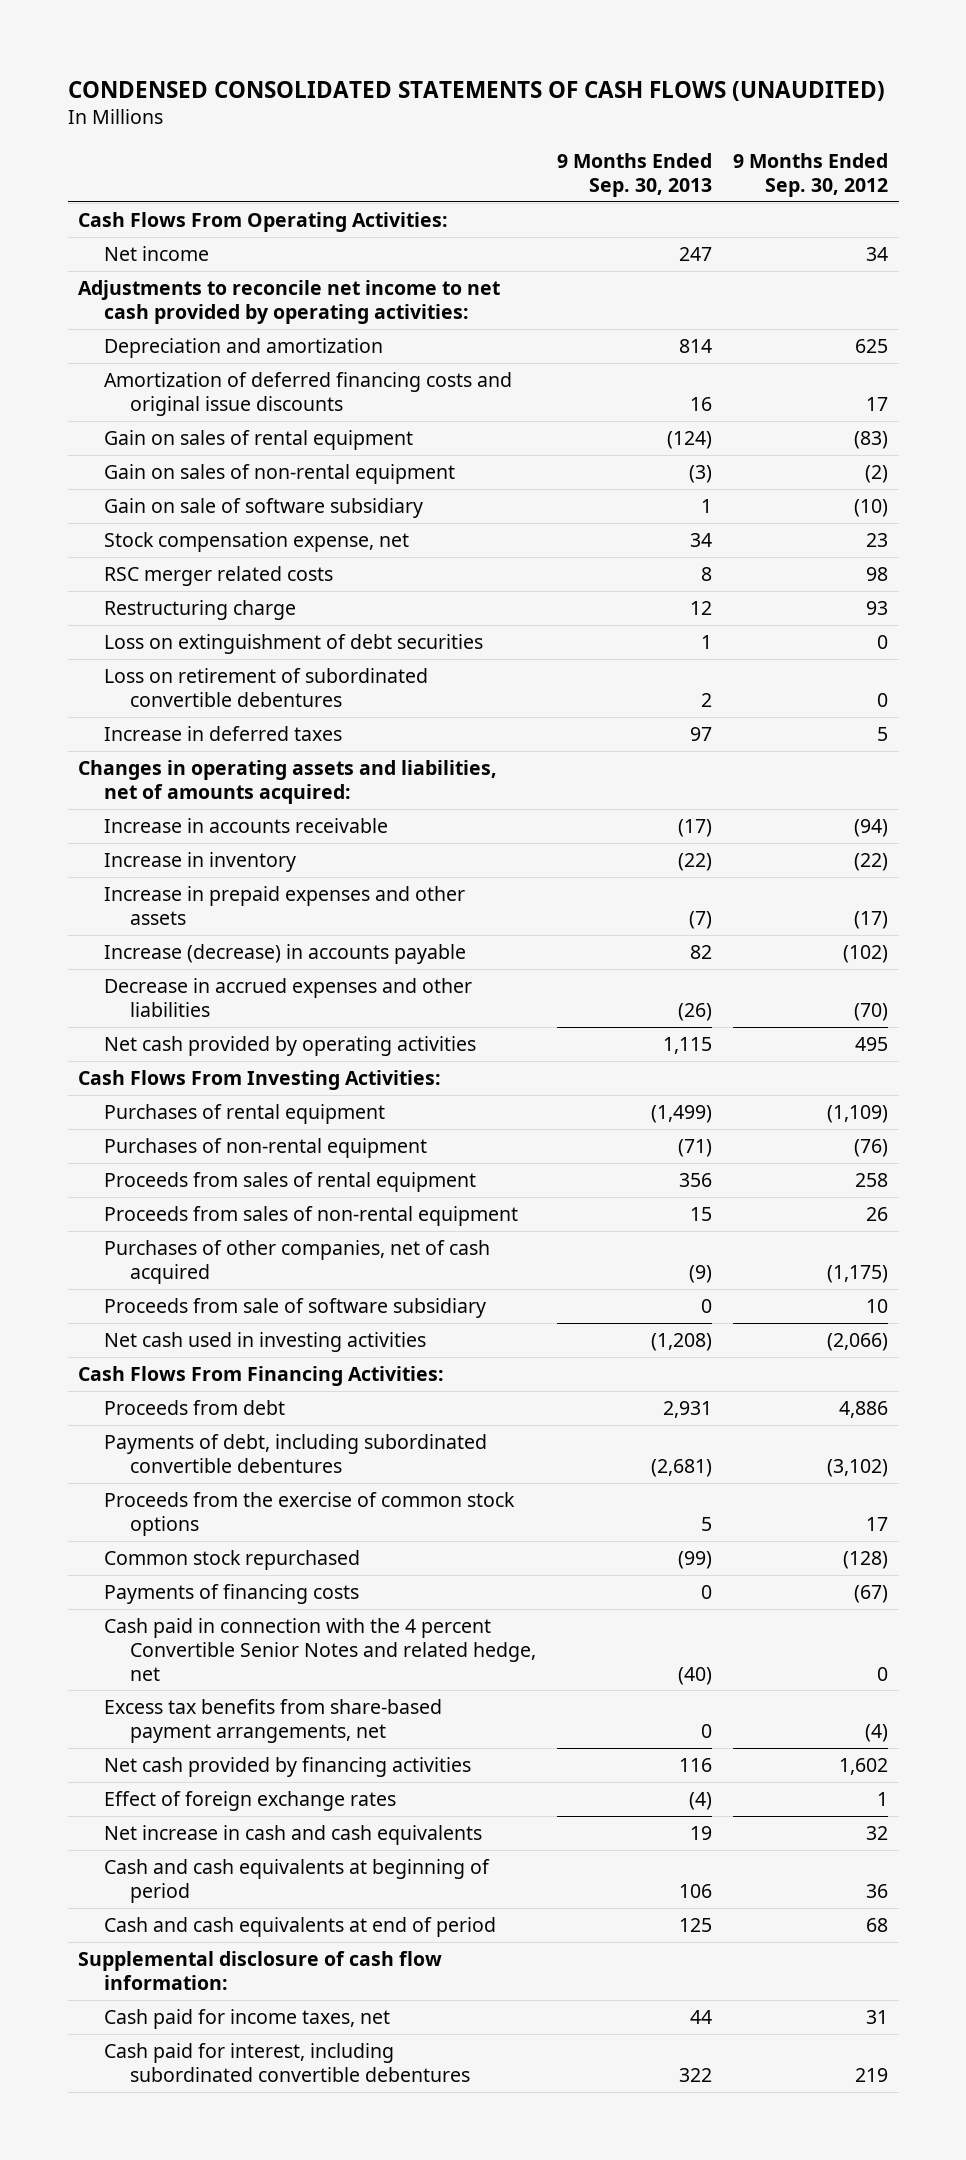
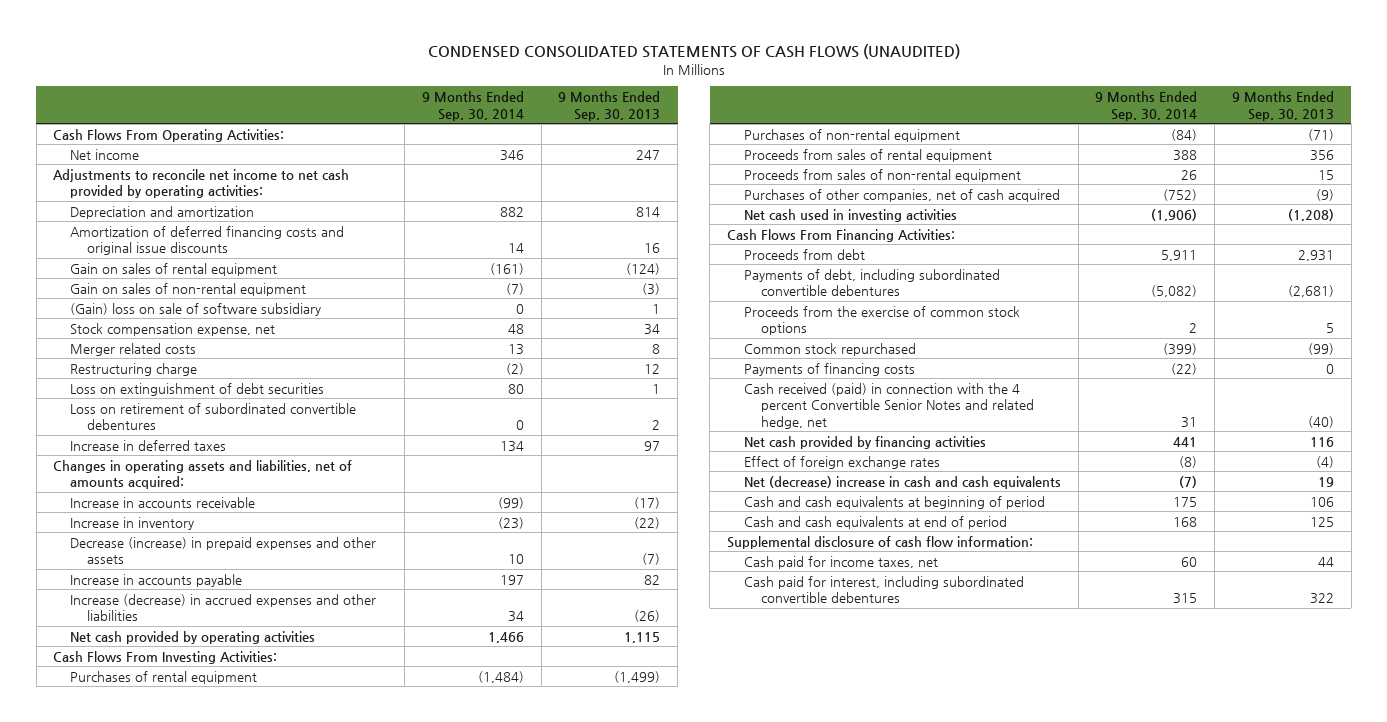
[733,152,889,197] 9 Months Ended Sep. 30, 2012 -> none
none -> [421,91,524,121] 9 Months Ended Sep. 30, 2014
[104,497,424,518] Gain on sale of software subsidiary -> [70,302,322,316] (Gain) loss on sale of software subsidiary
[104,565,334,586] RSC merger related costs -> [70,342,197,356] Merger related costs
[104,885,466,925] Increase in prepaid expenses and other assets -> [70,536,377,565] Decrease (increase) in prepaid expenses and other assets
[104,943,467,964] Increase (decrease) in accounts payable -> [70,573,243,587] Increase in accounts payable
[104,977,473,1017] Decrease in accrued expenses and other liabilities -> [70,593,377,622] Increase (decrease) in accrued expenses and other liabilities
[104,1297,487,1318] Proceeds from sale of software subsidiary -> none
[104,1698,443,1743] Excess tax benefits from share-based payment arrangements, net -> none
[104,1617,537,1681] Cash paid in connection with the 4 percent Convertible Senior Notes and related hedge, net -> [743,382,1034,429] Cash received (paid) in connection with the 4 percent Convertible Senior Notes and related hedge, net
[104,1824,483,1845] Net increase in cash and cash equivalents -> [743,475,1061,489] Net (decrease) increase in cash and cash equivalents

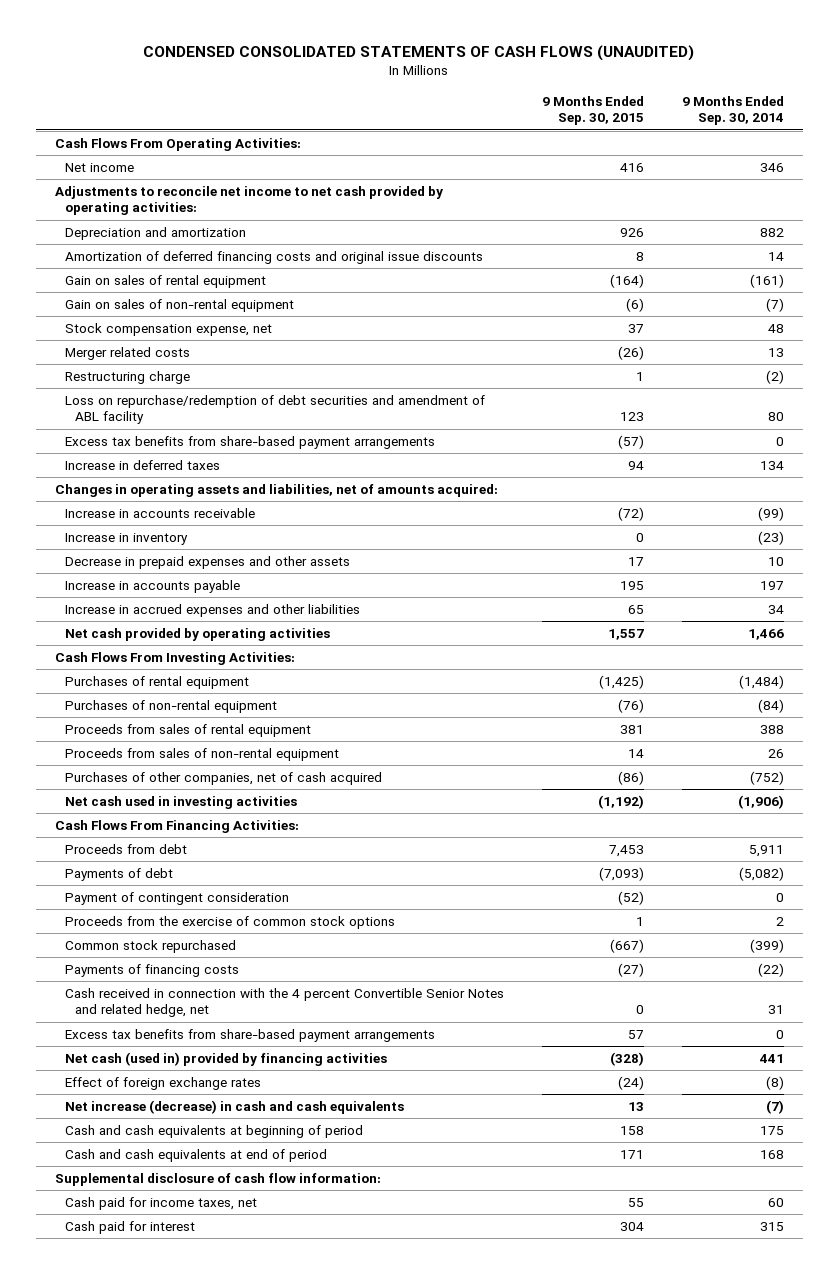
[558,91,661,121] 9 Months Ended Sep. 30, 2013 -> none
none -> [541,96,644,126] 9 Months Ended Sep. 30, 2015
[70,302,322,316] (Gain) loss on sale of software subsidiary -> none
[70,402,357,431] Loss on retirement of subordinated convertible debentures -> none
[70,382,325,396] Loss on extinguishment of debt securities -> [64,394,485,425] Loss on repurchase/redemption of debt securities and amendment of ABL facility
none -> [64,435,435,449] Excess tax benefits from share-based payment arrangements
[70,536,377,565] Decrease (increase) in prepaid expenses and other assets -> [64,555,350,569] Decrease in prepaid expenses and other assets
[70,593,377,622] Increase (decrease) in accrued expenses and other liabilities -> [64,603,360,617] Increase in accrued expenses and other liabilities
[743,268,1000,297] Payments of debt, including subordinated convertible debentures -> [64,867,173,881] Payments of debt
none -> [64,891,289,905] Payment of contingent consideration
[743,382,1034,429] Cash received (paid) in connection with the 4 percent Convertible Senior Notes and related hedge, net -> [64,987,504,1018] Cash received in connection with the 4 percent Convertible Senior Notes and related hedge, net
none -> [64,1028,435,1042] Excess tax benefits from share-based payment arrangements
[743,435,986,449] Net cash provided by financing activities -> [64,1051,387,1066] Net cash (used in) provided by financing activities
[743,475,1061,489] Net (decrease) increase in cash and cash equivalents -> [64,1099,404,1114] Net increase (decrease) in cash and cash equivalents
[743,575,1024,604] Cash paid for interest, including subordinated convertible debentures -> [64,1220,195,1234] Cash paid for interest

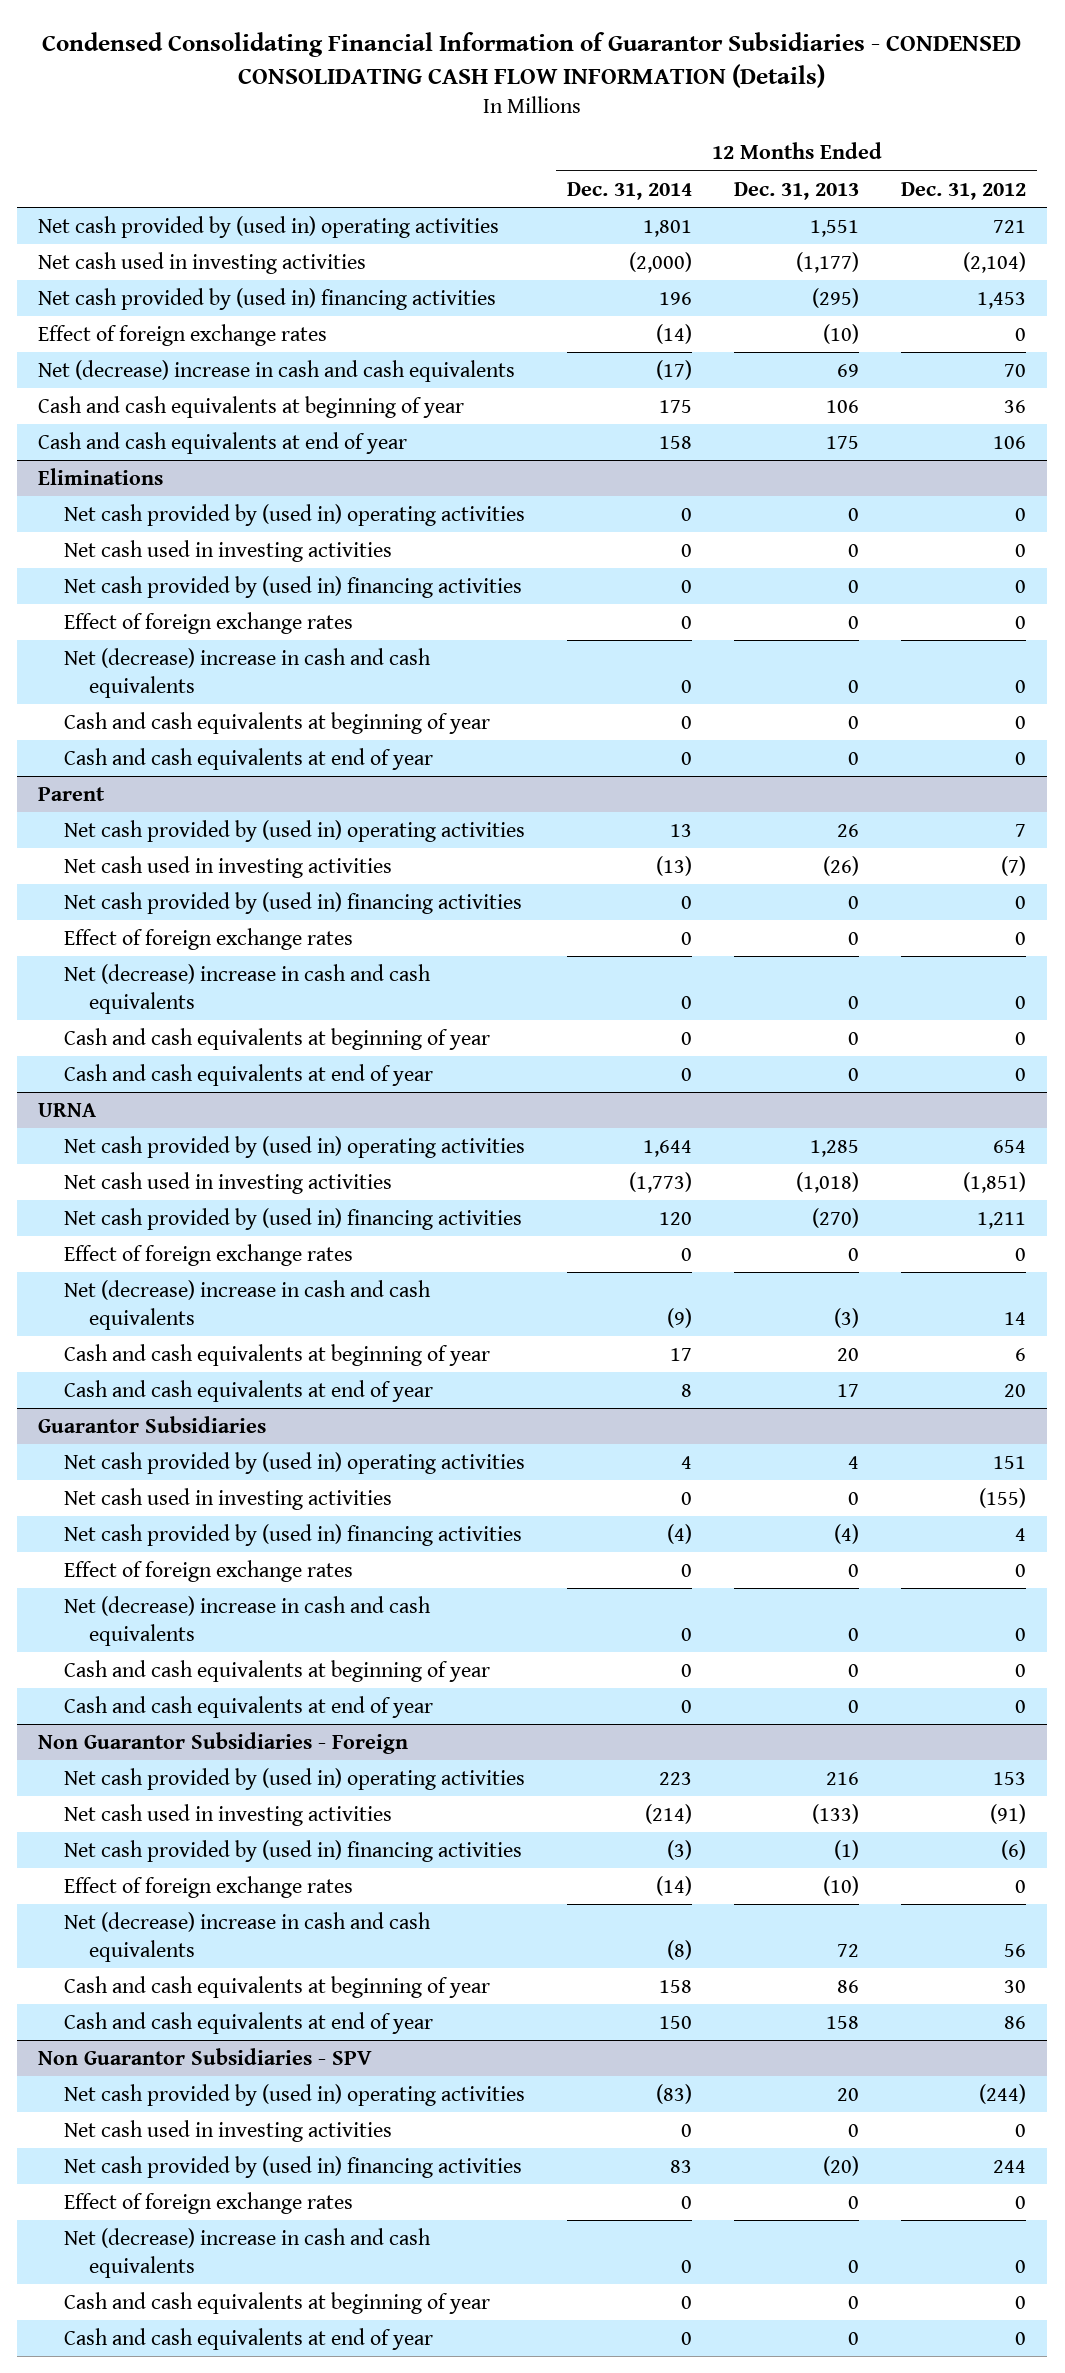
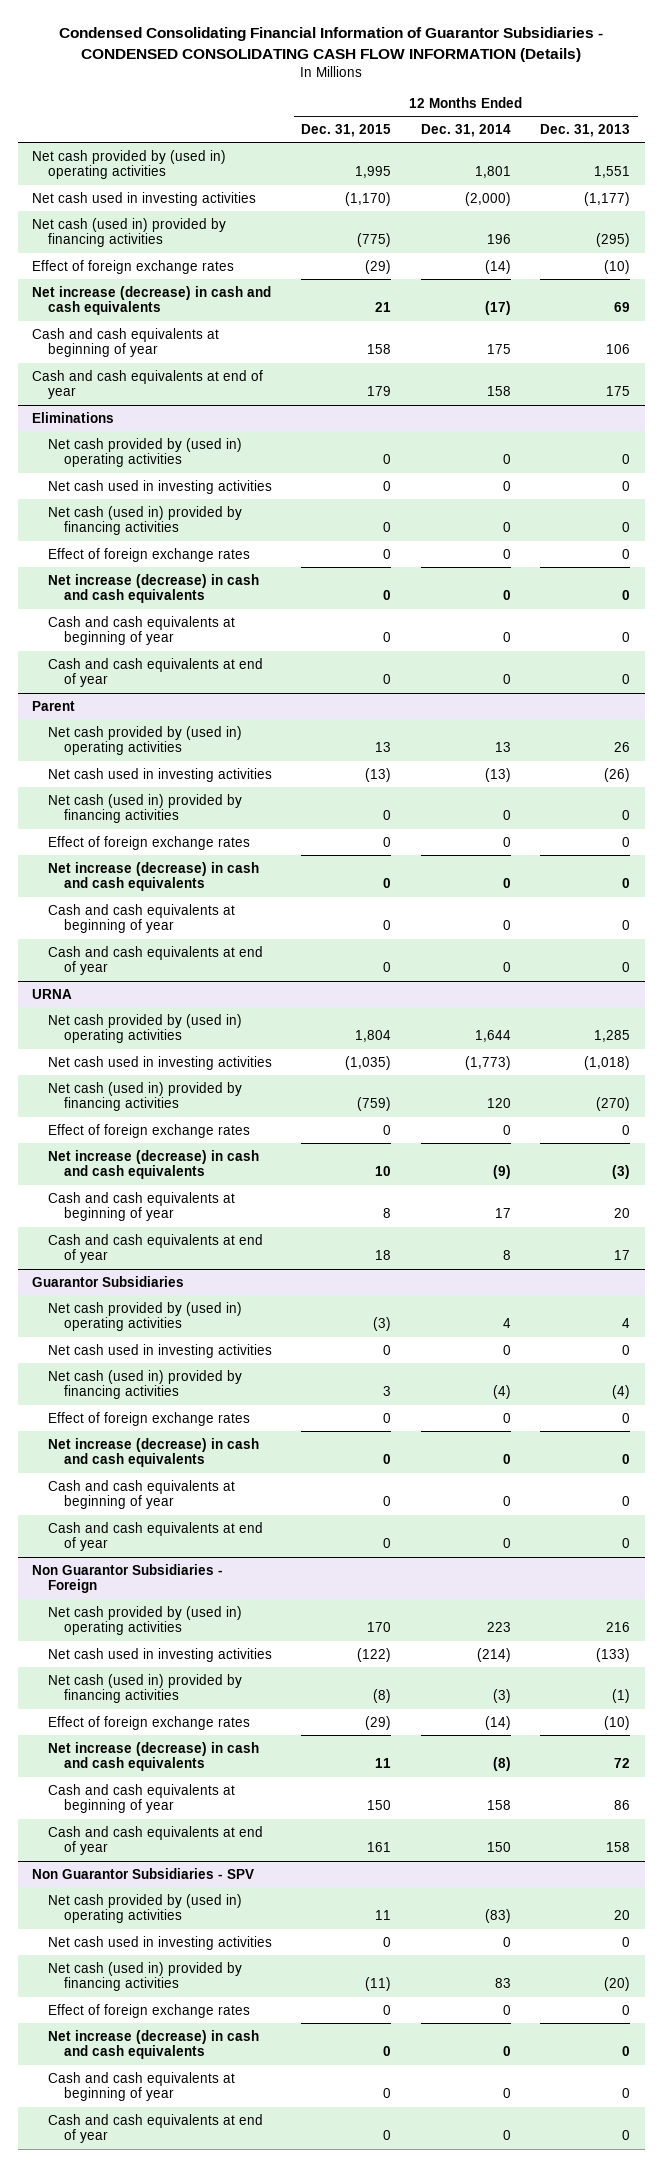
[901,181,1027,200] Dec. 31, 2012 -> none
none -> [301,123,392,137] Dec. 31, 2015
[38,287,497,310] Net cash provided by (used in) financing activities -> [32,217,227,248] Net cash (used in) provided by financing activities
[38,359,516,382] Net (decrease) increase in cash and cash equivalents -> [32,285,272,316] Net increase (decrease) in cash and cash equivalents
[63,575,522,598] Net cash provided by (used in) financing activities -> [48,505,243,536] Net cash (used in) provided by financing activities
[63,647,431,698] Net (decrease) increase in cash and cash equivalents -> [48,573,260,604] Net increase (decrease) in cash and cash equivalents
[63,891,522,914] Net cash provided by (used in) financing activities -> [48,793,243,824] Net cash (used in) provided by financing activities
[63,963,431,1014] Net (decrease) increase in cash and cash equivalents -> [48,861,260,892] Net increase (decrease) in cash and cash equivalents
[63,1207,522,1230] Net cash provided by (used in) financing activities -> [48,1081,243,1112] Net cash (used in) provided by financing activities
[63,1279,431,1330] Net (decrease) increase in cash and cash equivalents -> [48,1149,260,1180] Net increase (decrease) in cash and cash equivalents
[63,1523,522,1546] Net cash provided by (used in) financing activities -> [48,1369,243,1400] Net cash (used in) provided by financing activities
[63,1595,431,1646] Net (decrease) increase in cash and cash equivalents -> [48,1437,260,1468] Net increase (decrease) in cash and cash equivalents
[63,1839,522,1862] Net cash provided by (used in) financing activities -> [48,1673,243,1704] Net cash (used in) provided by financing activities
[63,1911,431,1962] Net (decrease) increase in cash and cash equivalents -> [48,1741,260,1772] Net increase (decrease) in cash and cash equivalents
[63,2155,522,2178] Net cash provided by (used in) financing activities -> [48,1961,243,1992] Net cash (used in) provided by financing activities
[63,2227,431,2278] Net (decrease) increase in cash and cash equivalents -> [48,2029,260,2060] Net increase (decrease) in cash and cash equivalents

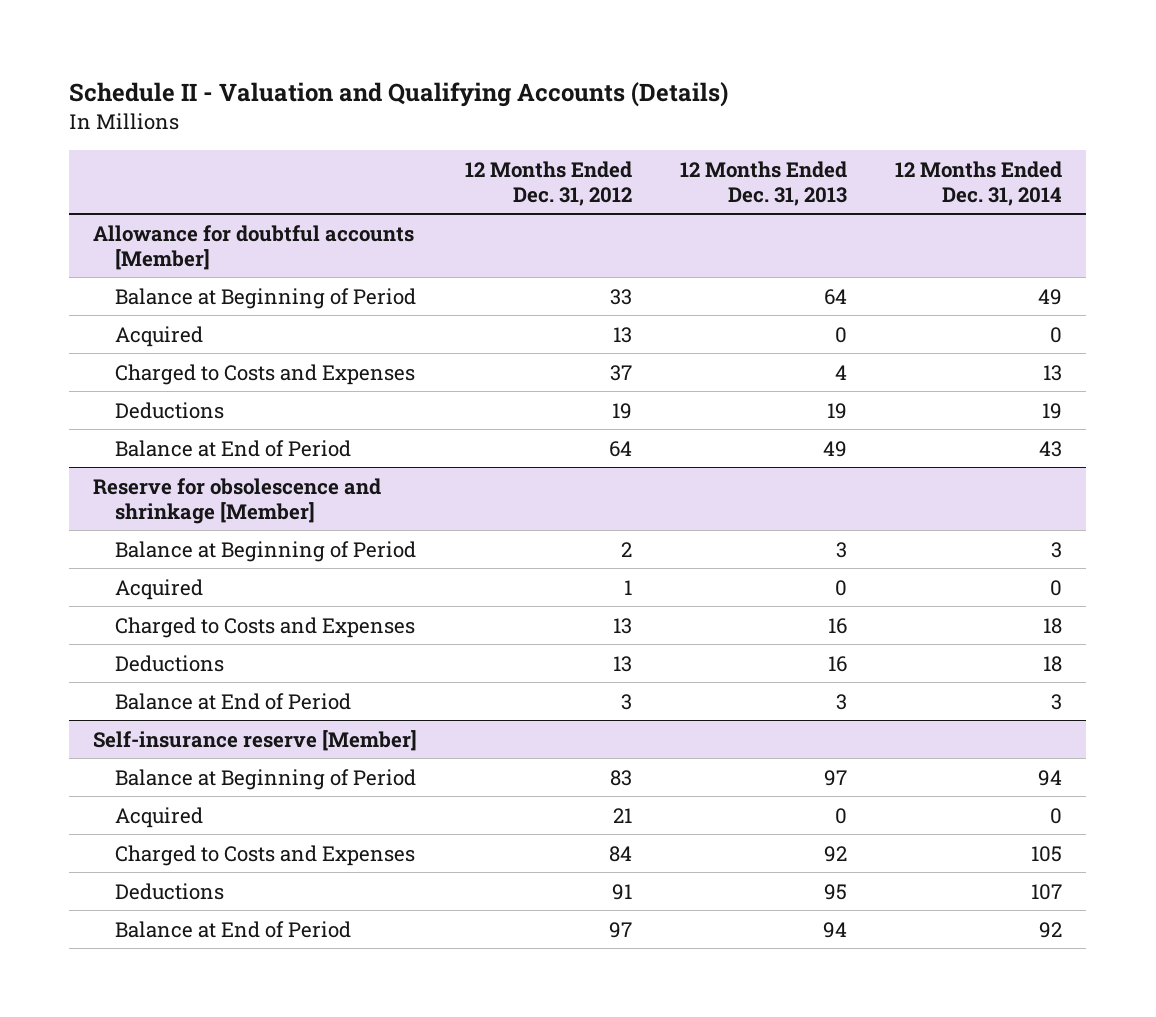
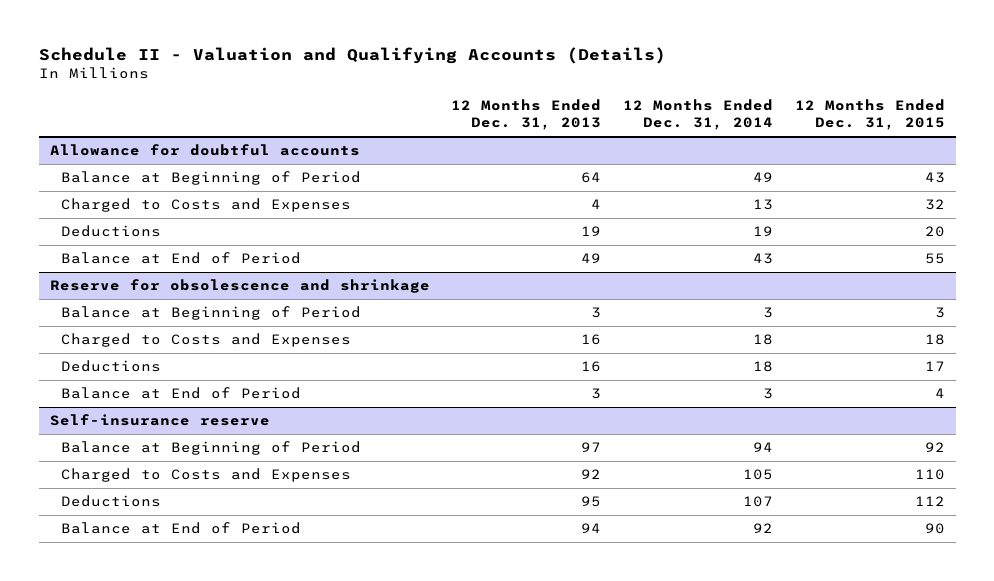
[465,160,633,206] 12 Months Ended Dec. 31, 2012 -> none
none -> [794,99,945,131] 12 Months Ended Dec. 31, 2015
[93,224,415,270] Allowance for doubtful accounts [Member] -> [49,144,360,157] Allowance for doubtful accounts
[115,325,204,347] Acquired -> none
[93,477,382,524] Reserve for obsolescence and shrinkage [Member] -> [49,279,430,294] Reserve for obsolescence and shrinkage
[115,578,204,600] Acquired -> none
[93,729,418,751] Self-insurance reserve [Member] -> [49,414,270,427] Self-insurance reserve
[115,806,204,828] Acquired -> none

